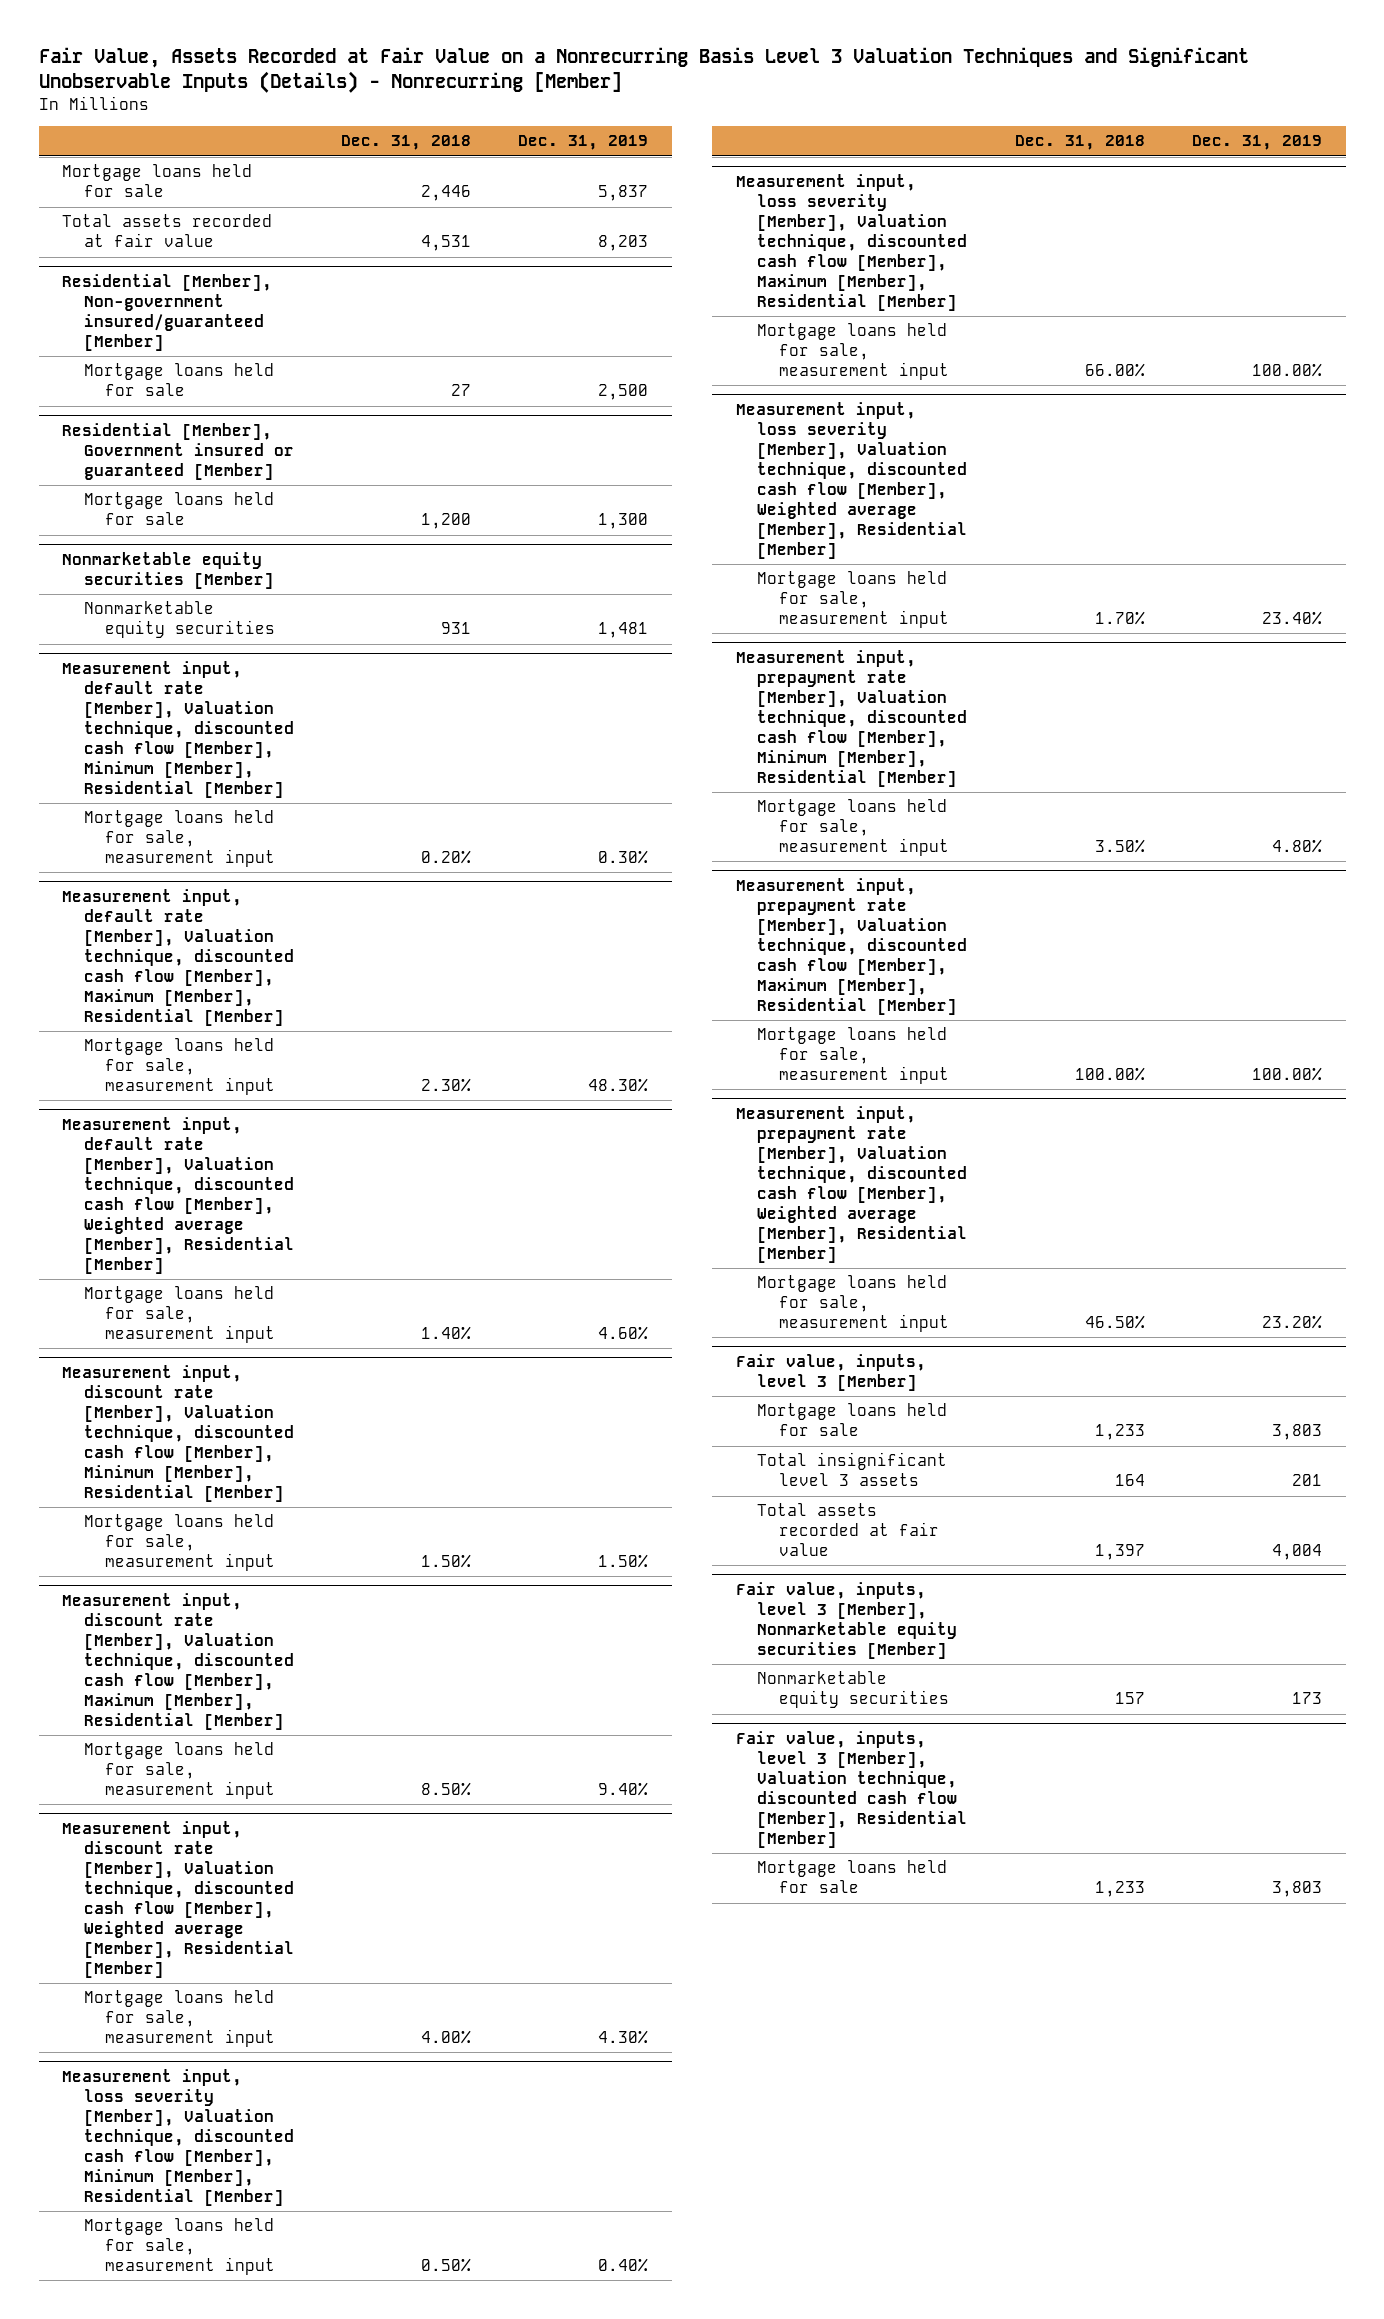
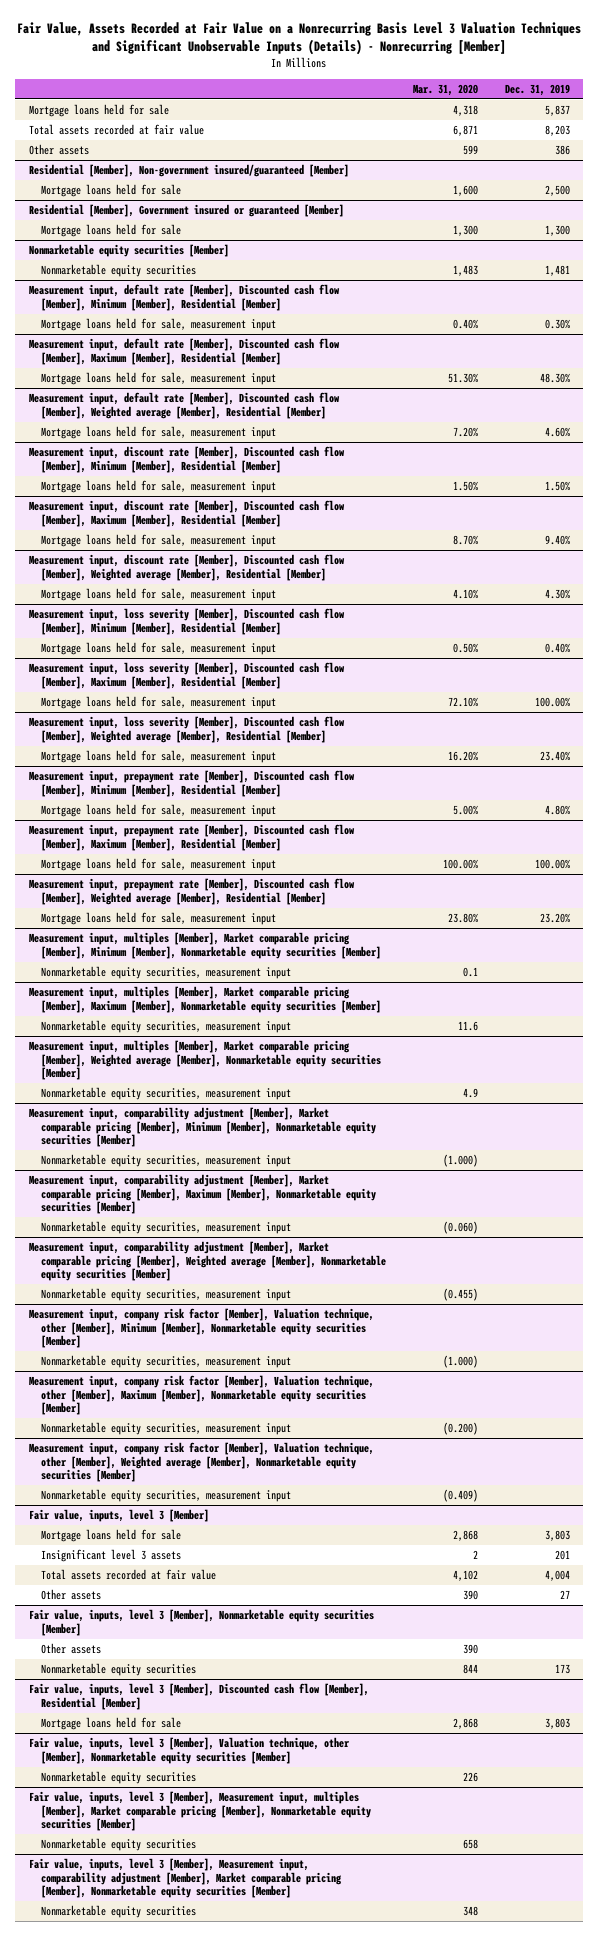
[341,135,472,151] Dec. 31, 2018 -> none
none -> [413,83,479,96] Mar. 31, 2020
none -> [28,144,89,156] Other assets
[62,661,294,798] Measurement input, default rate [Member], Valuation technique, discounted cash flow [Member], Minimum [Member], Residential [Member] -> [28,284,340,311] Measurement input, default rate [Member], Discounted cash flow [Member], Minimum [Member], Residential [Member]
[62,889,294,1026] Measurement input, default rate [Member], Valuation technique, discounted cash flow [Member], Maximum [Member], Residential [Member] -> [28,338,340,365] Measurement input, default rate [Member], Discounted cash flow [Member], Maximum [Member], Residential [Member]
[62,1117,294,1274] Measurement input, default rate [Member], Valuation technique, discounted cash flow [Member], Weighted average [Member], Residential [Member] -> [28,392,340,419] Measurement input, default rate [Member], Discounted cash flow [Member], Weighted average [Member], Residential [Member]
[62,1365,294,1502] Measurement input, discount rate [Member], Valuation technique, discounted cash flow [Member], Minimum [Member], Residential [Member] -> [28,446,345,473] Measurement input, discount rate [Member], Discounted cash flow [Member], Minimum [Member], Residential [Member]
[62,1593,294,1730] Measurement input, discount rate [Member], Valuation technique, discounted cash flow [Member], Maximum [Member], Residential [Member] -> [28,500,345,527] Measurement input, discount rate [Member], Discounted cash flow [Member], Maximum [Member], Residential [Member]
[62,1821,294,1978] Measurement input, discount rate [Member], Valuation technique, discounted cash flow [Member], Weighted average [Member], Residential [Member] -> [28,554,345,581] Measurement input, discount rate [Member], Discounted cash flow [Member], Weighted average [Member], Residential [Member]
[62,2069,294,2206] Measurement input, loss severity [Member], Valuation technique, discounted cash flow [Member], Minimum [Member], Residential [Member] -> [28,608,345,635] Measurement input, loss severity [Member], Discounted cash flow [Member], Minimum [Member], Residential [Member]
[735,174,968,311] Measurement input, loss severity [Member], Valuation technique, discounted cash flow [Member], Maximum [Member], Residential [Member] -> [28,662,345,689] Measurement input, loss severity [Member], Discounted cash flow [Member], Maximum [Member], Residential [Member]
[735,402,968,559] Measurement input, loss severity [Member], Valuation technique, discounted cash flow [Member], Weighted average [Member], Residential [Member] -> [28,716,345,743] Measurement input, loss severity [Member], Discounted cash flow [Member], Weighted average [Member], Residential [Member]
[735,650,968,787] Measurement input, prepayment rate [Member], Valuation technique, discounted cash flow [Member], Minimum [Member], Residential [Member] -> [28,770,355,797] Measurement input, prepayment rate [Member], Discounted cash flow [Member], Minimum [Member], Residential [Member]
[735,878,968,1015] Measurement input, prepayment rate [Member], Valuation technique, discounted cash flow [Member], Maximum [Member], Residential [Member] -> [28,824,355,851] Measurement input, prepayment rate [Member], Discounted cash flow [Member], Maximum [Member], Residential [Member]
[735,1106,968,1263] Measurement input, prepayment rate [Member], Valuation technique, discounted cash flow [Member], Weighted average [Member], Residential [Member] -> [28,878,355,905] Measurement input, prepayment rate [Member], Discounted cash flow [Member], Weighted average [Member], Residential [Member]
none -> [28,932,382,959] Measurement input, multiples [Member], Market comparable pricing [Member], Minimum [Member], Nonmarketable equity securities [Member]
none -> [41,966,292,980] Nonmarketable equity securities, measurement input
none -> [28,986,382,1013] Measurement input, multiples [Member], Market comparable pricing [Member], Maximum [Member], Nonmarketable equity securities [Member]
none -> [41,1020,292,1034] Nonmarketable equity securities, measurement input
none -> [28,1040,382,1081] Measurement input, multiples [Member], Market comparable pricing [Member], Weighted average [Member], Nonmarketable equity securities [Member]
none -> [41,1087,292,1101] Nonmarketable equity securities, measurement input
none -> [28,1107,377,1148] Measurement input, comparability adjustment [Member], Market comparable pricing [Member], Minimum [Member], Nonmarketable equity securities [Member]
none -> [41,1154,292,1168] Nonmarketable equity securities, measurement input
none -> [28,1174,377,1215] Measurement input, comparability adjustment [Member], Market comparable pricing [Member], Maximum [Member], Nonmarketable equity securities [Member]
none -> [41,1221,292,1235] Nonmarketable equity securities, measurement input
none -> [28,1241,387,1282] Measurement input, comparability adjustment [Member], Market comparable pricing [Member], Weighted average [Member], Nonmarketable equity securities [Member]
none -> [41,1288,292,1302] Nonmarketable equity securities, measurement input
none -> [28,1308,374,1349] Measurement input, company risk factor [Member], Valuation technique, other [Member], Minimum [Member], Nonmarketable equity securities [Member]
none -> [41,1355,292,1369] Nonmarketable equity securities, measurement input
none -> [28,1375,374,1416] Measurement input, company risk factor [Member], Valuation technique, other [Member], Maximum [Member], Nonmarketable equity securities [Member]
none -> [41,1422,292,1436] Nonmarketable equity securities, measurement input
none -> [28,1442,374,1483] Measurement input, company risk factor [Member], Valuation technique, other [Member], Weighted average [Member], Nonmarketable equity securities [Member]
none -> [41,1489,292,1503] Nonmarketable equity securities, measurement input
[757,1452,948,1487] Total insignificant level 3 assets -> [41,1549,182,1563] Insignificant level 3 assets
none -> [41,1589,102,1601] Other assets
none -> [41,1643,102,1655] Other assets
[735,1731,968,1848] Fair value, inputs, level 3 [Member], Valuation technique, discounted cash flow [Member], Residential [Member] -> [28,1683,369,1710] Fair value, inputs, level 3 [Member], Discounted cash flow [Member], Residential [Member]
none -> [28,1737,350,1764] Fair value, inputs, level 3 [Member], Valuation technique, other [Member], Nonmarketable equity securities [Member]
none -> [41,1771,197,1785] Nonmarketable equity securities
none -> [28,1791,372,1832] Fair value, inputs, level 3 [Member], Measurement input, multiples [Member], Market comparable pricing [Member], Nonmarketable equity securities [Member]
none -> [41,1838,197,1852] Nonmarketable equity securities
none -> [28,1858,343,1899] Fair value, inputs, level 3 [Member], Measurement input, comparability adjustment [Member], Market comparable pricing [Member], Nonmarketable equity securities [Member]
none -> [41,1905,197,1919] Nonmarketable equity securities

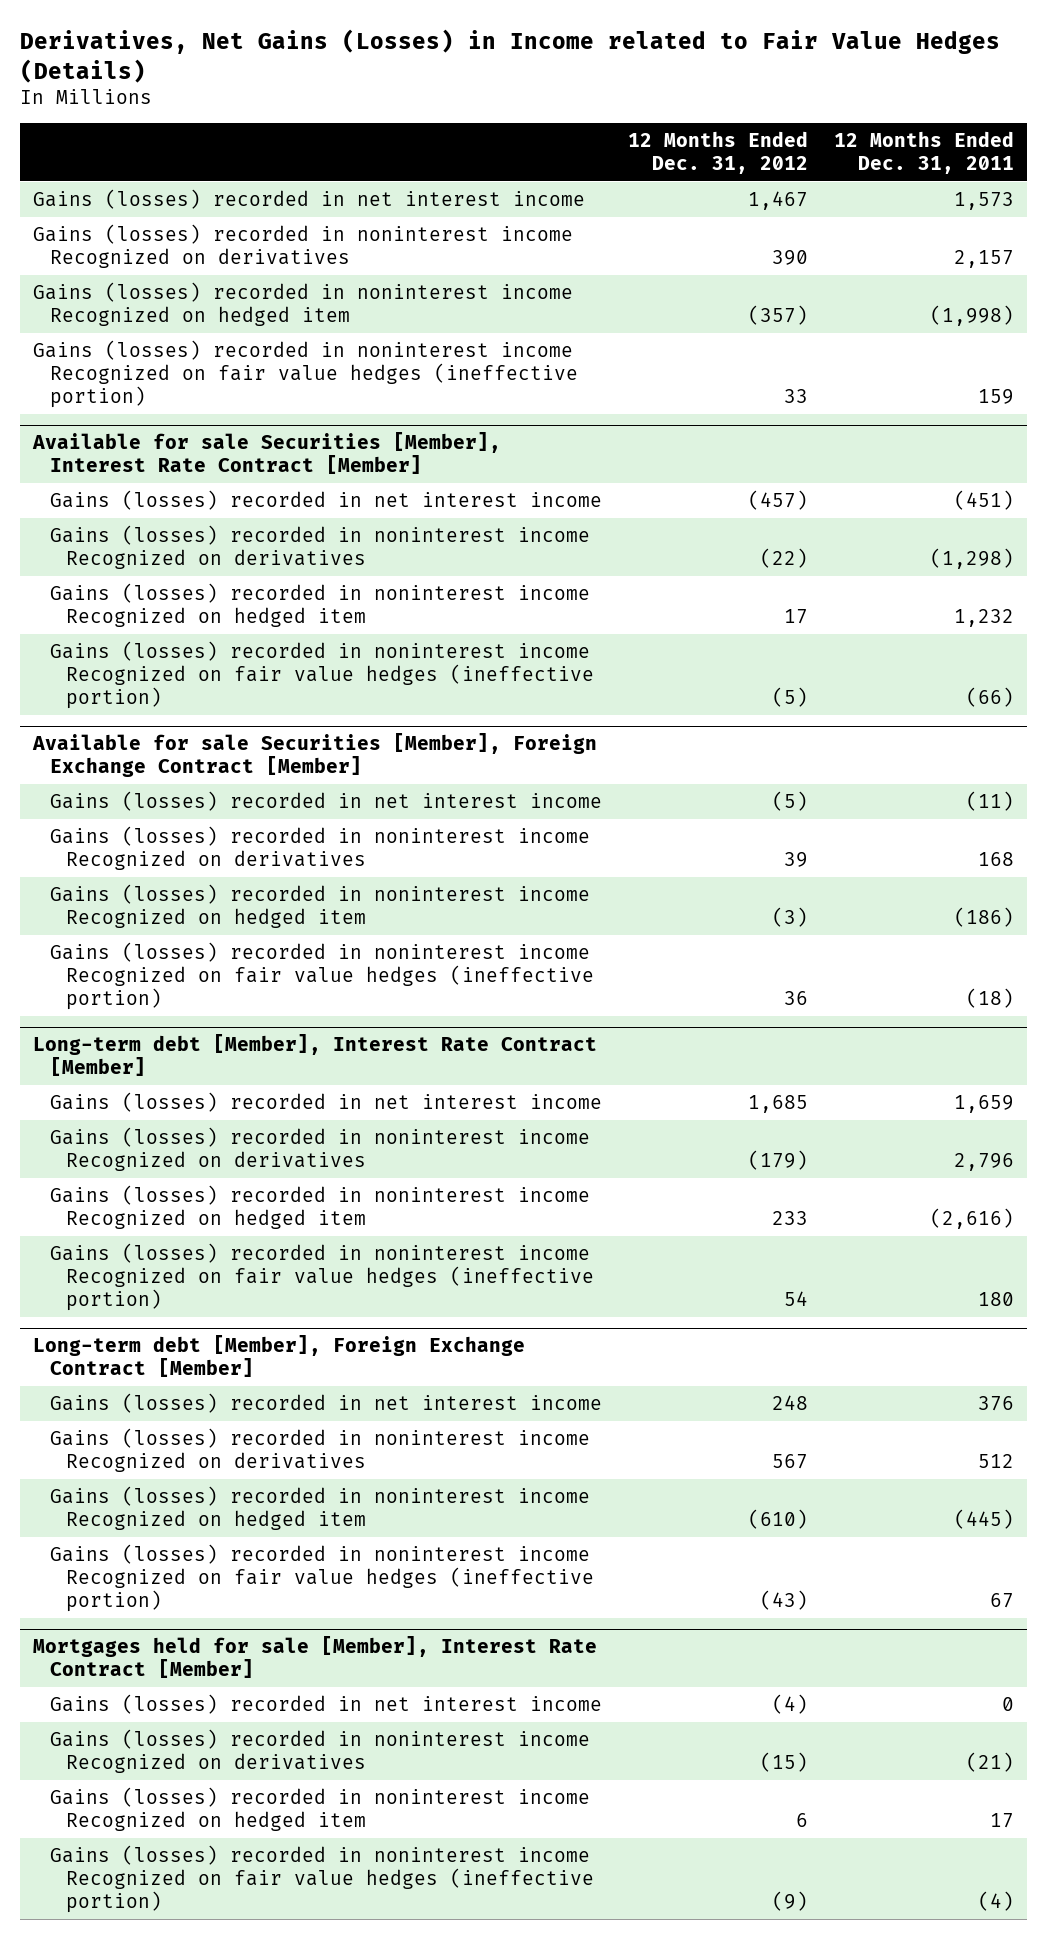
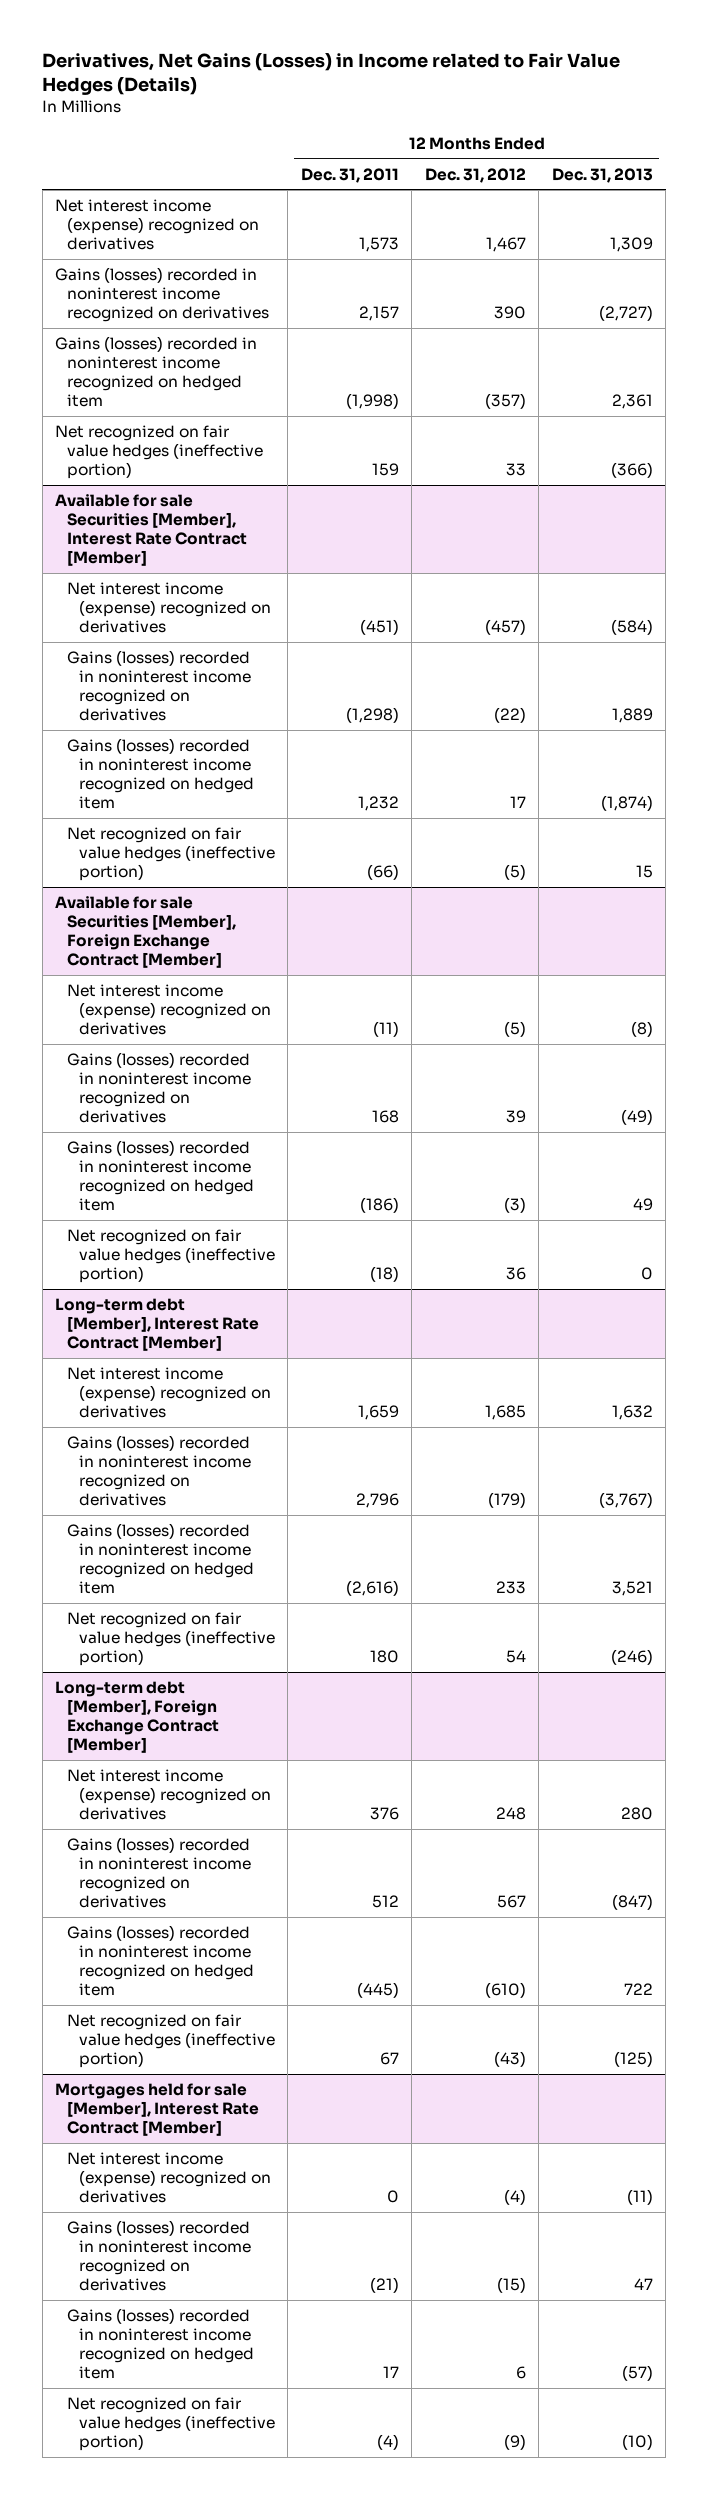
none -> [551,167,653,183] Dec. 31, 2013
[32,189,585,210] Gains (losses) recorded in net interest income -> [55,199,260,251] Net interest income (expense) recognized on derivatives
[32,224,573,268] Gains (losses) recorded in noninterest income Recognized on derivatives -> [55,267,270,323] Gains (losses) recorded in noninterest income recognized on derivatives
[32,282,573,326] Gains (losses) recorded in noninterest income Recognized on hedged item -> [55,336,258,408] Gains (losses) recorded in noninterest income recognized on hedged item
[32,340,578,408] Gains (losses) recorded in noninterest income Recognized on fair value hedges (ineffective portion) -> [55,425,264,480] Net recognized on fair value hedges (ineffective portion)
[49,490,602,511] Gains (losses) recorded in net interest income -> [67,582,271,634] Net interest income (expense) recognized on derivatives
[49,525,590,569] Gains (losses) recorded in noninterest income Recognized on derivatives -> [67,650,251,722] Gains (losses) recorded in noninterest income recognized on derivatives
[49,583,590,627] Gains (losses) recorded in noninterest income Recognized on hedged item -> [67,738,254,810] Gains (losses) recorded in noninterest income recognized on hedged item
[49,641,595,709] Gains (losses) recorded in noninterest income Recognized on fair value hedges (ineffective portion) -> [67,827,275,882] Net recognized on fair value hedges (ineffective portion)
[49,791,602,812] Gains (losses) recorded in net interest income -> [67,984,271,1036] Net interest income (expense) recognized on derivatives
[49,826,590,870] Gains (losses) recorded in noninterest income Recognized on derivatives -> [67,1052,251,1124] Gains (losses) recorded in noninterest income recognized on derivatives
[49,884,590,928] Gains (losses) recorded in noninterest income Recognized on hedged item -> [67,1140,254,1212] Gains (losses) recorded in noninterest income recognized on hedged item
[49,942,595,1010] Gains (losses) recorded in noninterest income Recognized on fair value hedges (ineffective portion) -> [67,1229,275,1284] Net recognized on fair value hedges (ineffective portion)
[49,1092,602,1113] Gains (losses) recorded in net interest income -> [67,1367,271,1419] Net interest income (expense) recognized on derivatives
[49,1127,590,1171] Gains (losses) recorded in noninterest income Recognized on derivatives -> [67,1435,251,1507] Gains (losses) recorded in noninterest income recognized on derivatives
[49,1185,590,1229] Gains (losses) recorded in noninterest income Recognized on hedged item -> [67,1523,254,1595] Gains (losses) recorded in noninterest income recognized on hedged item
[49,1243,595,1311] Gains (losses) recorded in noninterest income Recognized on fair value hedges (ineffective portion) -> [67,1612,275,1667] Net recognized on fair value hedges (ineffective portion)
[49,1393,602,1414] Gains (losses) recorded in net interest income -> [67,1769,271,1821] Net interest income (expense) recognized on derivatives
[49,1428,590,1472] Gains (losses) recorded in noninterest income Recognized on derivatives -> [67,1837,251,1909] Gains (losses) recorded in noninterest income recognized on derivatives
[49,1486,590,1530] Gains (losses) recorded in noninterest income Recognized on hedged item -> [67,1925,254,1997] Gains (losses) recorded in noninterest income recognized on hedged item
[49,1544,595,1612] Gains (losses) recorded in noninterest income Recognized on fair value hedges (ineffective portion) -> [67,2014,275,2069] Net recognized on fair value hedges (ineffective portion)
[49,1694,602,1715] Gains (losses) recorded in net interest income -> [67,2152,271,2204] Net interest income (expense) recognized on derivatives
[49,1729,590,1773] Gains (losses) recorded in noninterest income Recognized on derivatives -> [67,2220,251,2292] Gains (losses) recorded in noninterest income recognized on derivatives
[49,1787,590,1831] Gains (losses) recorded in noninterest income Recognized on hedged item -> [67,2308,254,2380] Gains (losses) recorded in noninterest income recognized on hedged item
[49,1845,595,1913] Gains (losses) recorded in noninterest income Recognized on fair value hedges (ineffective portion) -> [67,2397,275,2452] Net recognized on fair value hedges (ineffective portion)

